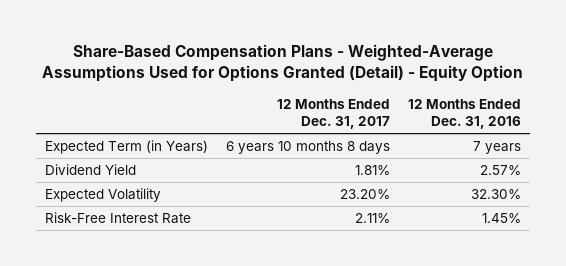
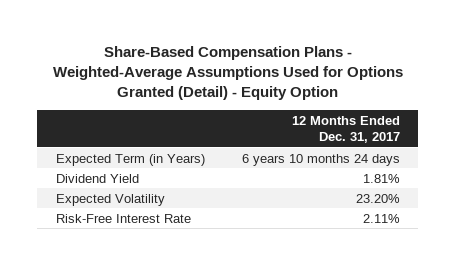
[408,98,522,129] 12 Months Ended Dec. 31, 2016 -> none
[226,141,391,155] 6 years 10 months 8 days -> [241,153,400,166] 6 years 10 months 24 days

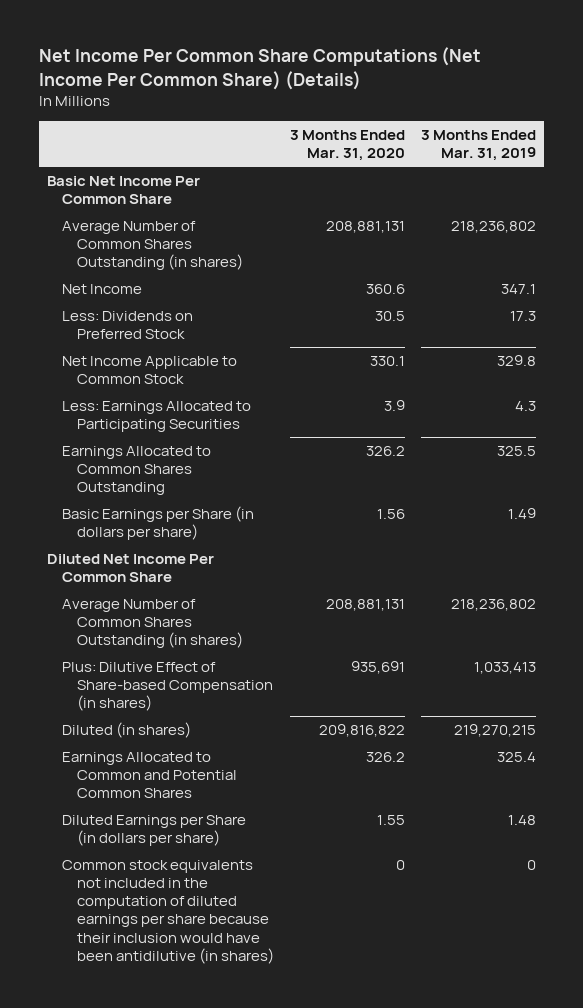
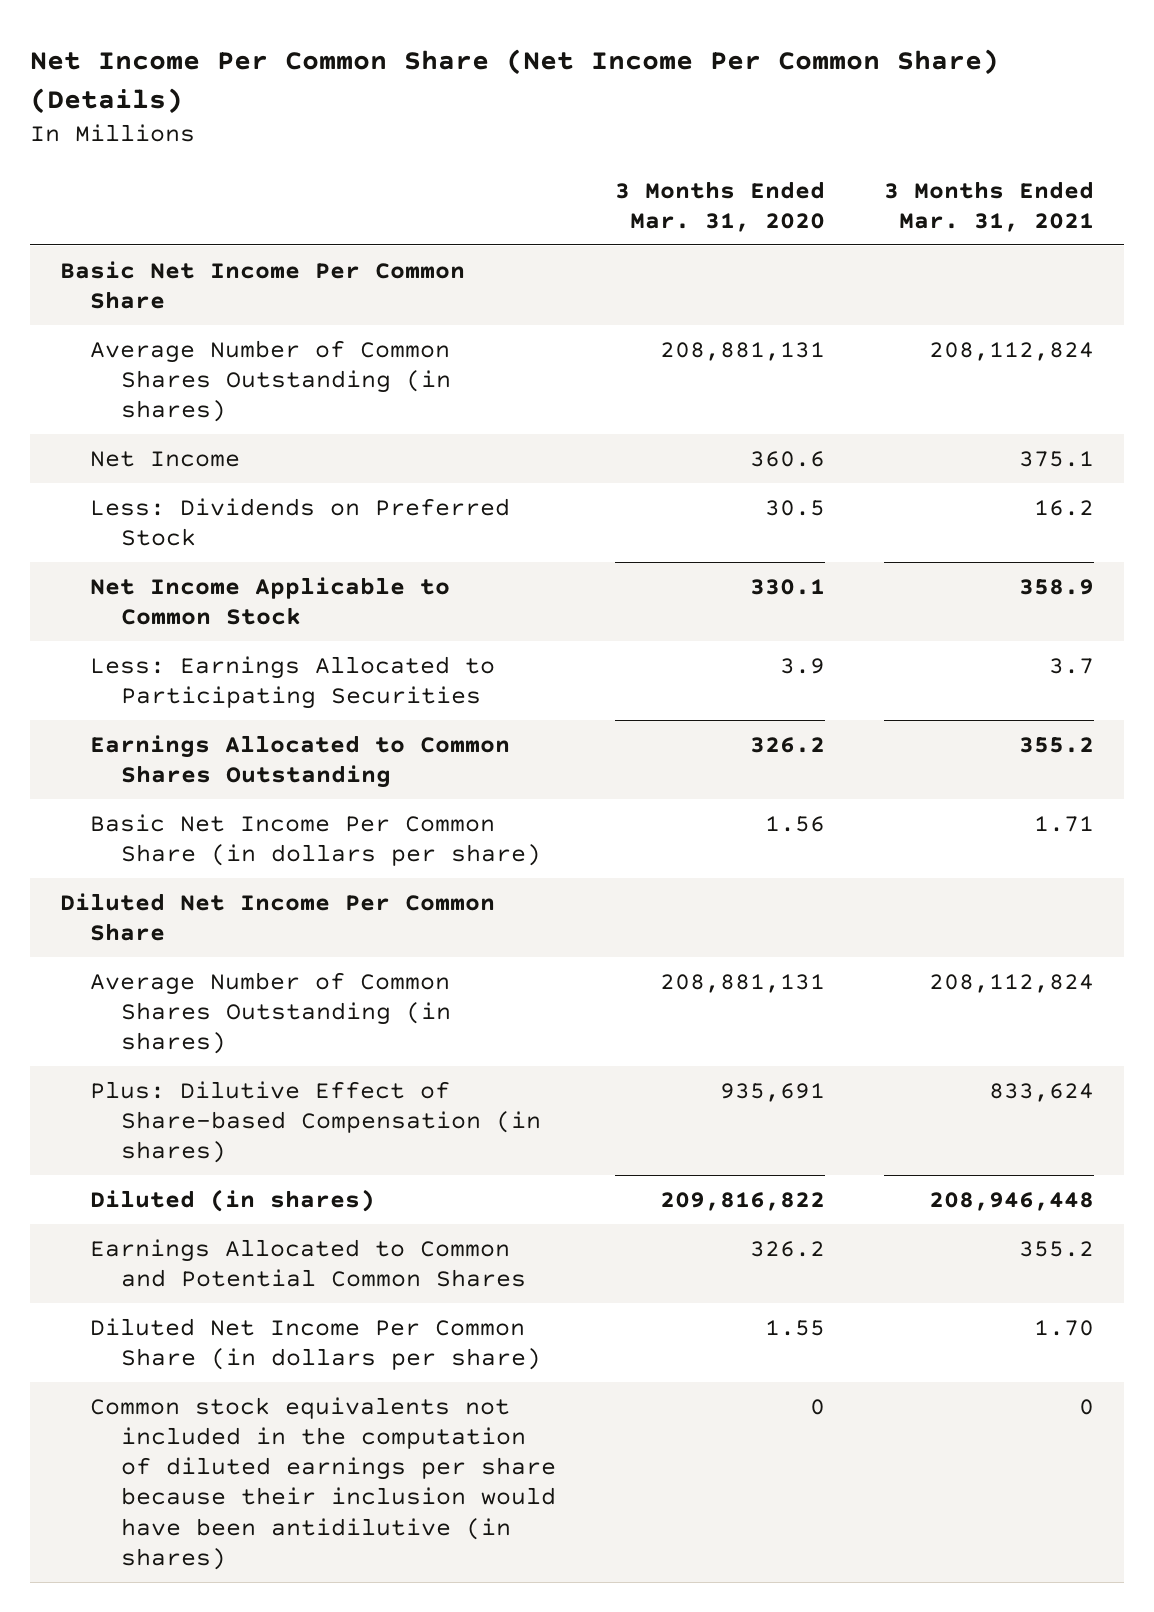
[38,47,481,90] Net Income Per Common Share Computations (Net Income Per Common Share) (Details) -> [30,48,1000,114] Net Income Per Common Share (Net Income Per Common Share) (Details)
[420,129,536,162] 3 Months Ended Mar. 31, 2019 -> none
none -> [884,180,1095,233] 3 Months Ended Mar. 31, 2021
[61,505,254,541] Basic Earnings per Share (in dollars per share) -> [90,813,542,866] Basic Net Income Per Common Share (in dollars per share)
[61,814,246,847] Diluted Earnings per Share (in dollars per share) -> [90,1317,542,1370] Diluted Net Income Per Common Share (in dollars per share)

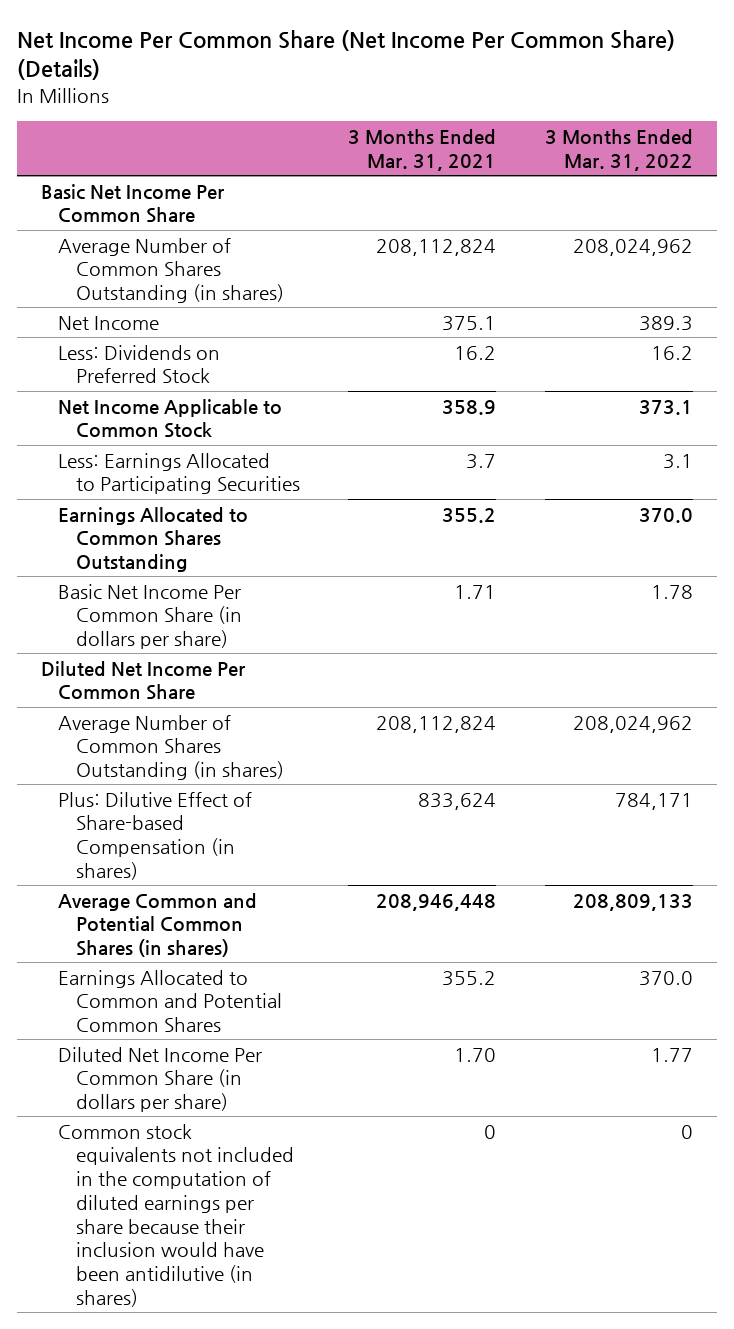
[615,180,826,233] 3 Months Ended Mar. 31, 2020 -> none
none -> [544,129,693,171] 3 Months Ended Mar. 31, 2022
[90,1188,376,1212] Diluted (in shares) -> [58,892,258,958] Average Common and Potential Common Shares (in shares)

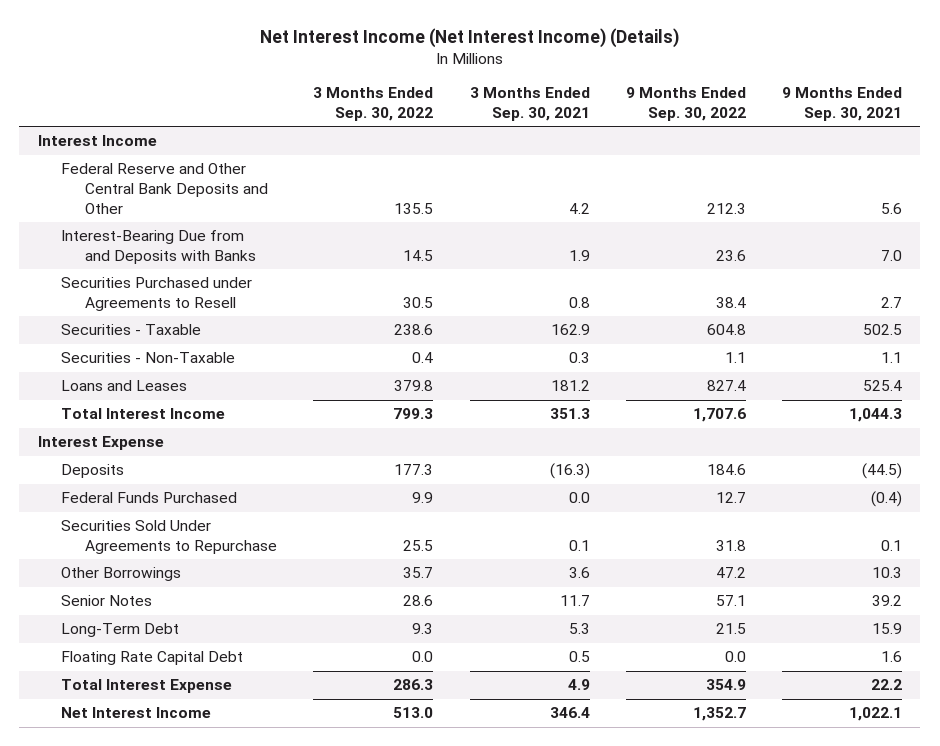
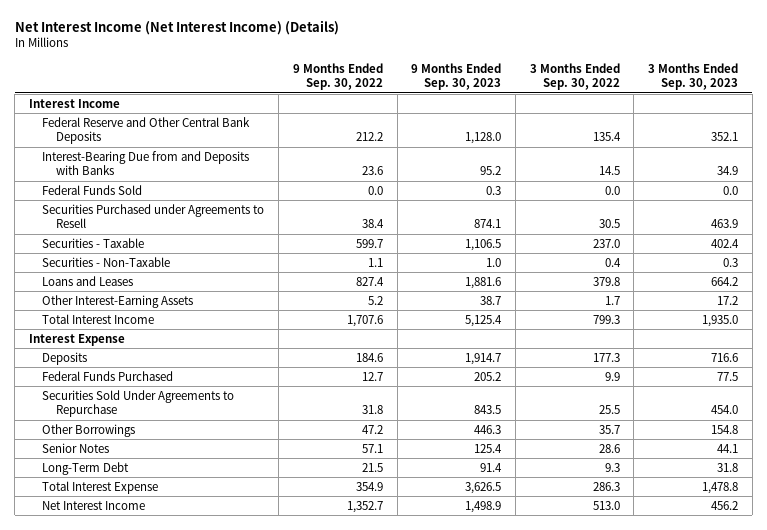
[469,87,590,122] 3 Months Ended Sep. 30, 2021 -> none
[782,87,903,122] 9 Months Ended Sep. 30, 2021 -> none
none -> [411,62,502,91] 9 Months Ended Sep. 30, 2023
none -> [648,62,739,91] 3 Months Ended Sep. 30, 2023
[61,163,269,214] Federal Reserve and Other Central Bank Deposits and Other -> [42,116,251,145] Federal Reserve and Other Central Bank Deposits
[394,202,434,214] 135.5 -> [592,132,621,142] 135.4
[706,202,746,214] 212.3 -> [355,132,383,142] 212.2
none -> [42,184,143,195] Federal Funds Sold
[394,324,434,336] 238.6 -> [592,238,620,248] 237.0
[706,324,746,336] 604.8 -> [355,238,383,248] 599.7
none -> [42,294,194,308] Other Interest-Earning Assets
[61,651,244,666] Floating Rate Capital Debt -> none

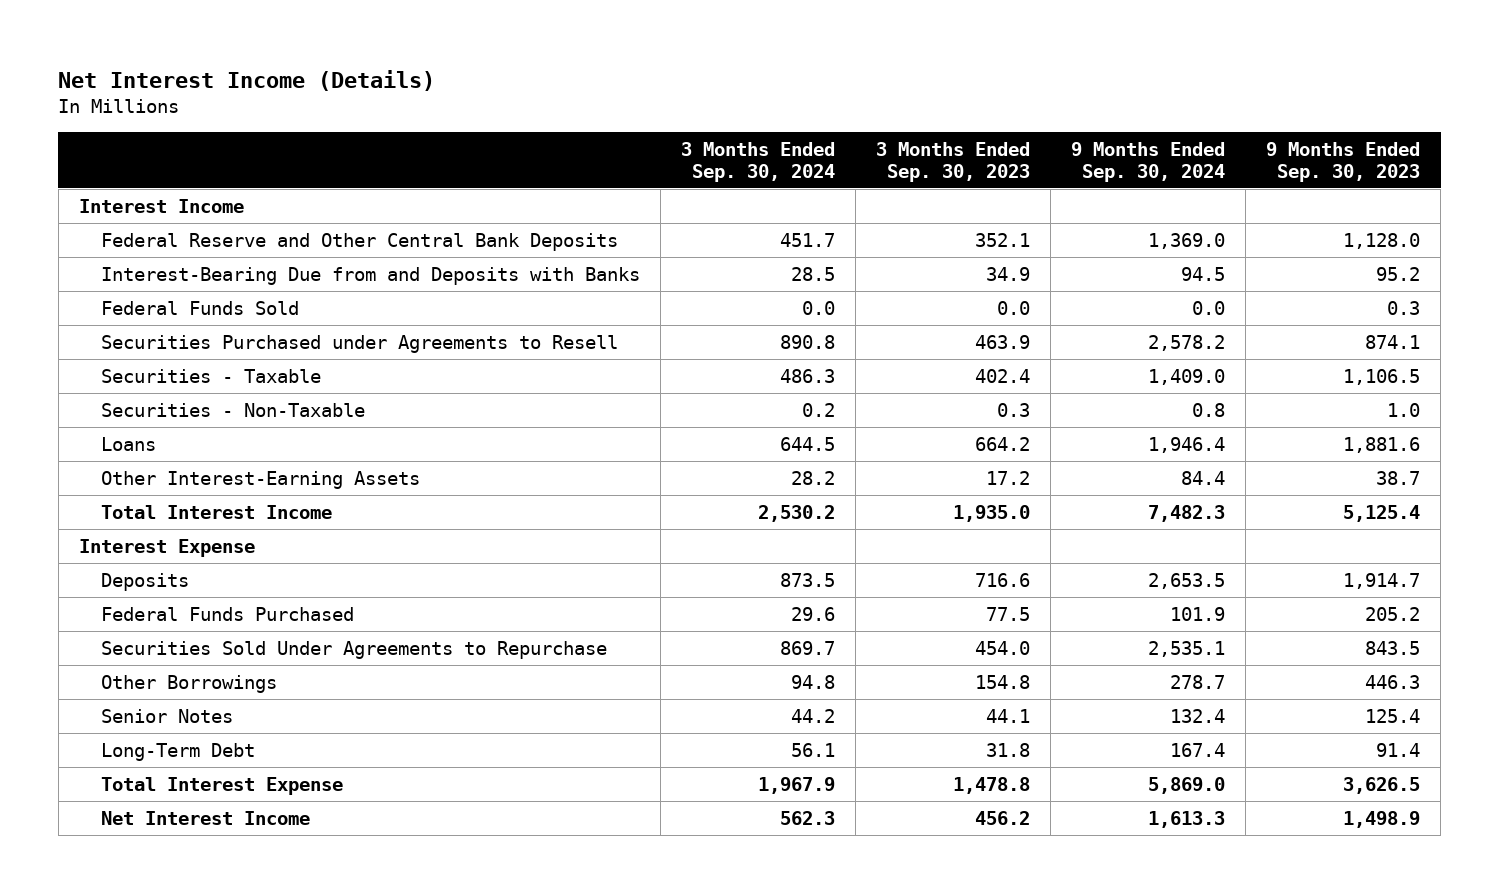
[14,20,339,36] Net Interest Income (Net Interest Income) (Details) -> [58,69,436,91] Net Interest Income (Details)
[292,62,383,91] 9 Months Ended Sep. 30, 2022 -> none
[529,62,620,91] 3 Months Ended Sep. 30, 2022 -> none
none -> [680,141,835,183] 3 Months Ended Sep. 30, 2024
none -> [1071,141,1226,183] 9 Months Ended Sep. 30, 2024
[42,275,134,286] Loans and Leases -> [100,436,156,451] Loans

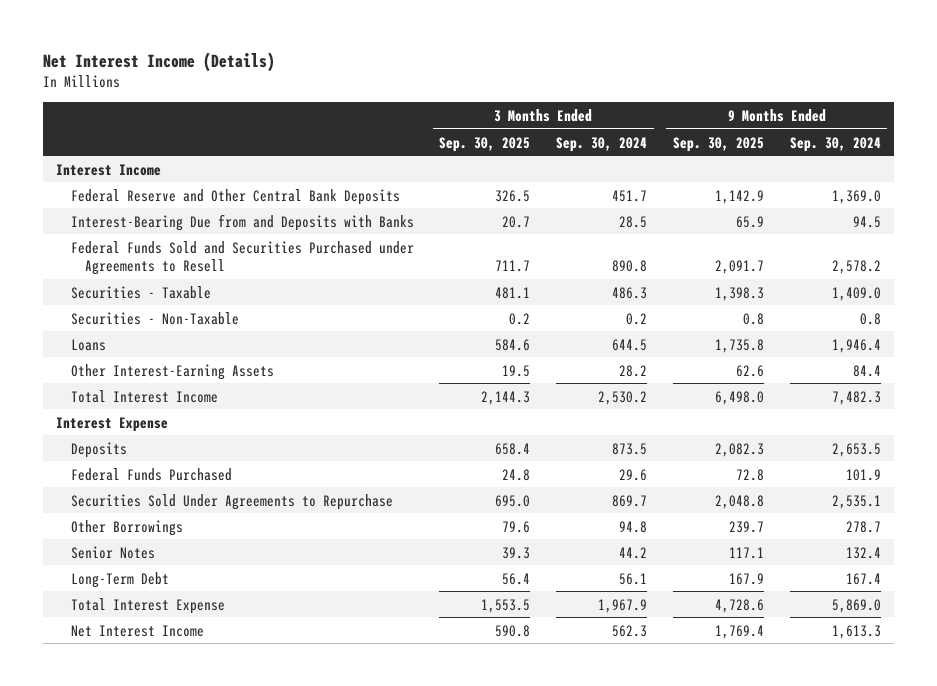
[876,141,1031,183] 3 Months Ended Sep. 30, 2023 -> none
[1266,141,1421,183] 9 Months Ended Sep. 30, 2023 -> none
none -> [439,136,531,152] Sep. 30, 2025
none -> [672,136,764,152] Sep. 30, 2025
[100,300,299,315] Federal Funds Sold -> none
[100,334,618,353] Securities Purchased under Agreements to Resell -> [70,240,414,276] Federal Funds Sold and Securities Purchased under Agreements to Resell

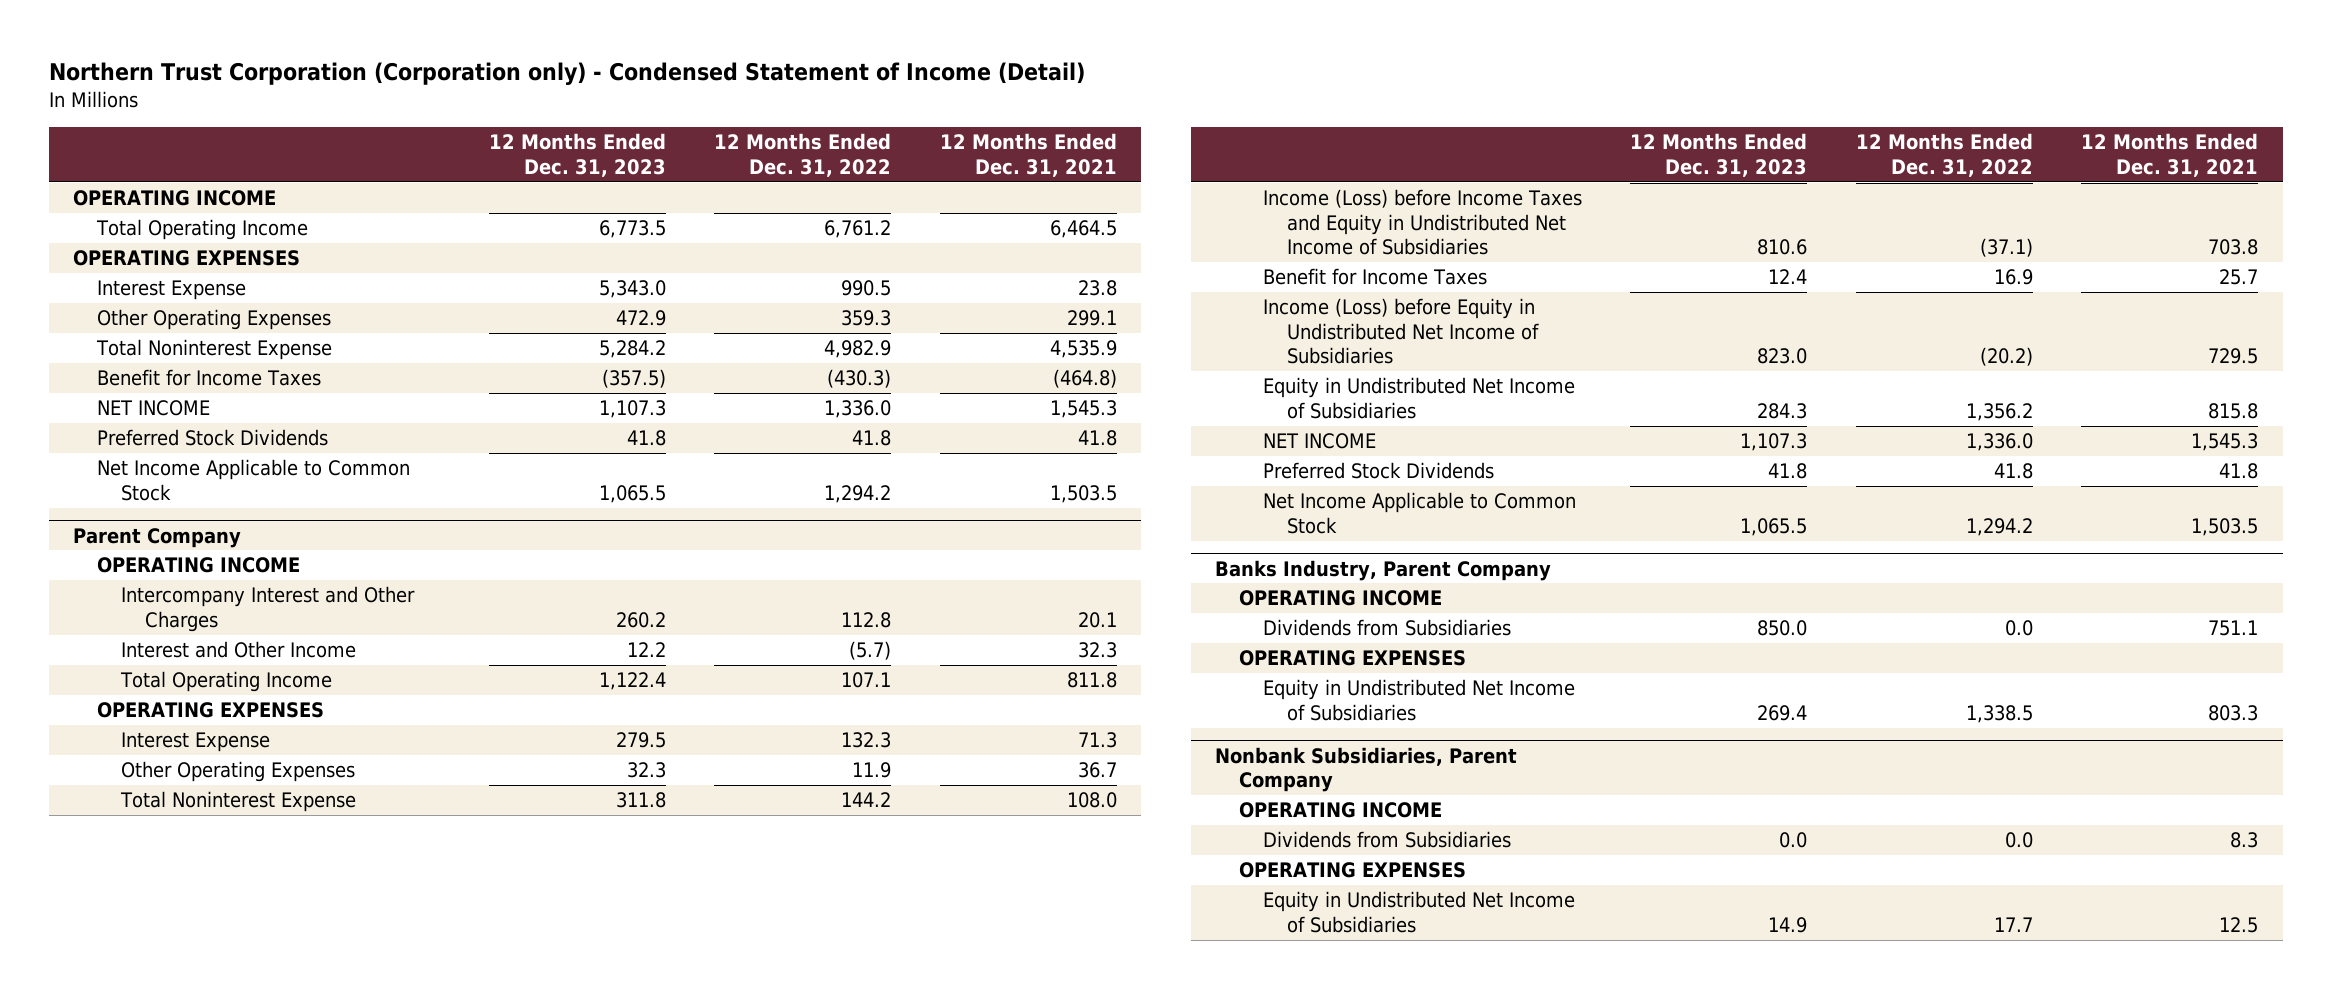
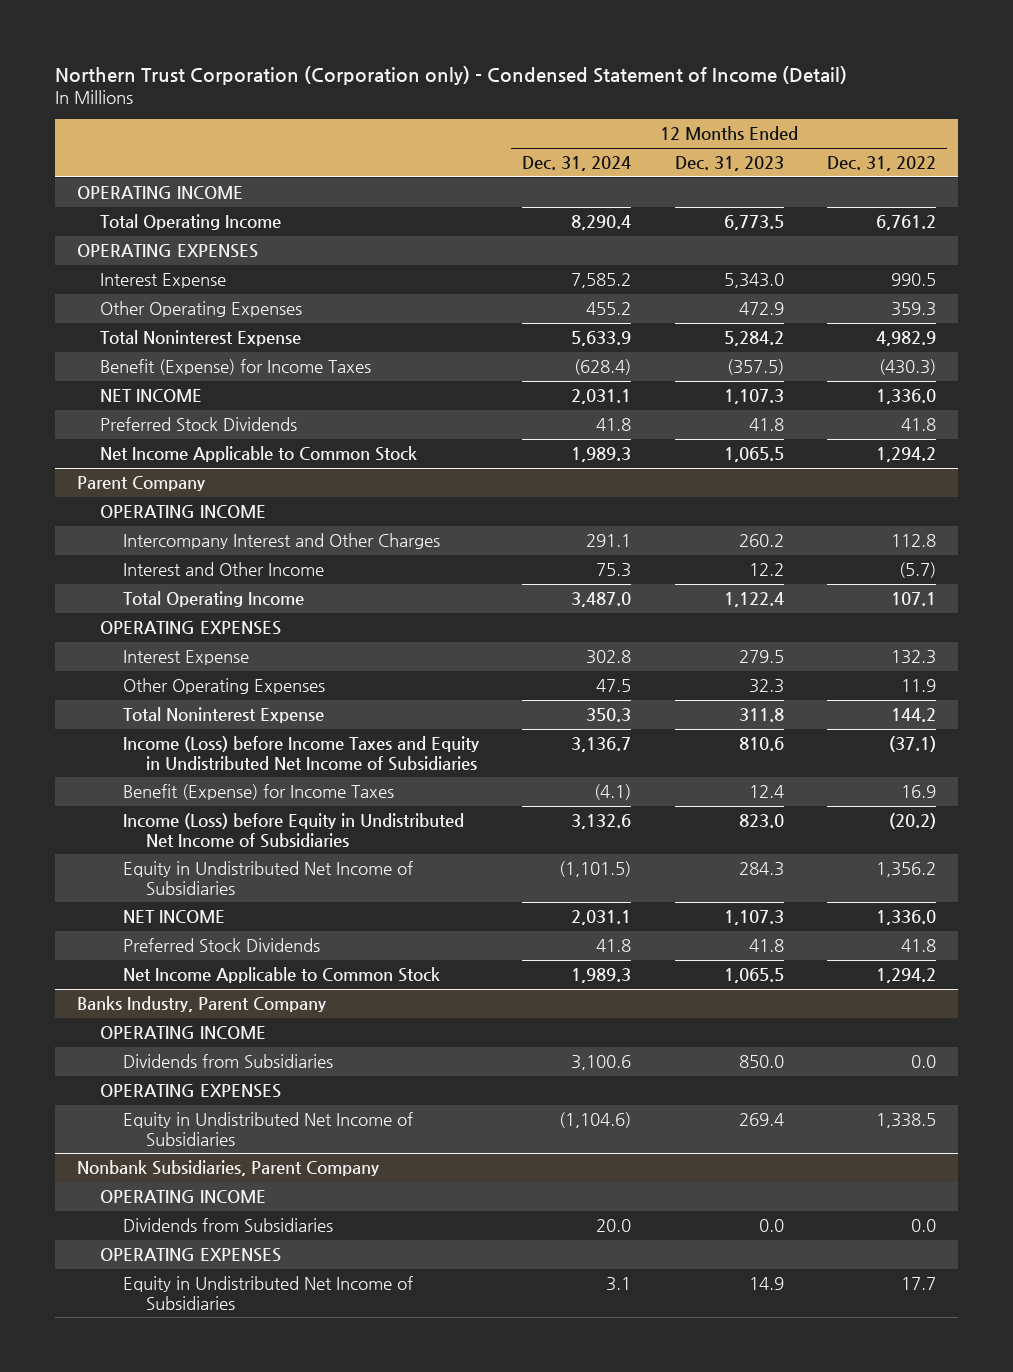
[939,133,1117,177] 12 Months Ended Dec. 31, 2021 -> none
none -> [522,156,632,172] Dec. 31, 2024
[97,369,322,387] Benefit for Income Taxes -> [99,359,371,376] Benefit (Expense) for Income Taxes
[1262,268,1487,286] Benefit for Income Taxes -> [122,784,394,801] Benefit (Expense) for Income Taxes

